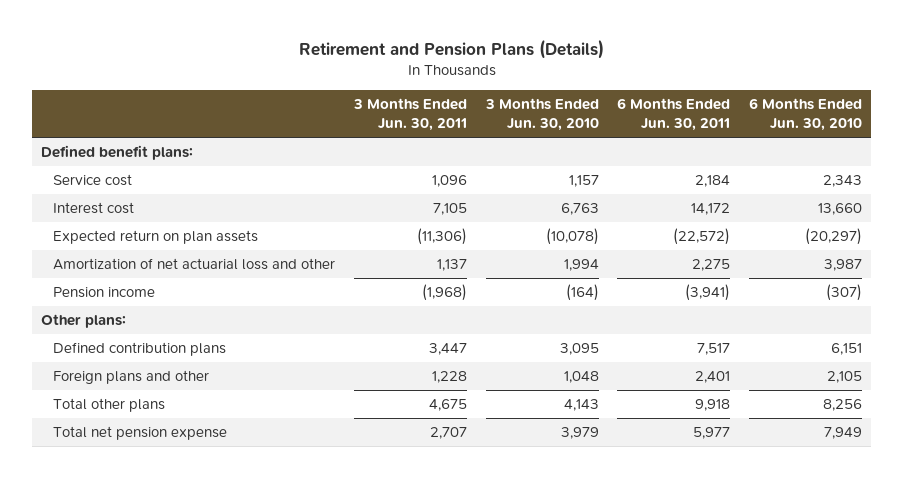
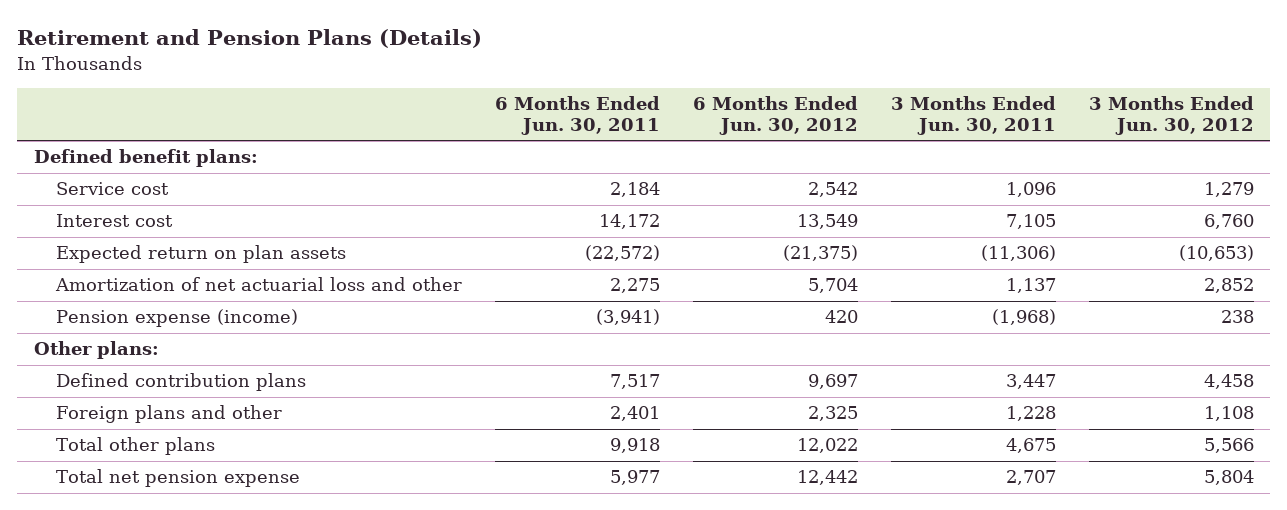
[484,98,599,132] 3 Months Ended Jun. 30, 2010 -> none
[749,98,863,132] 6 Months Ended Jun. 30, 2010 -> none
none -> [692,96,858,136] 6 Months Ended Jun. 30, 2012
none -> [1088,96,1254,136] 3 Months Ended Jun. 30, 2012
[53,287,156,299] Pension income -> [55,309,298,328] Pension expense (income)

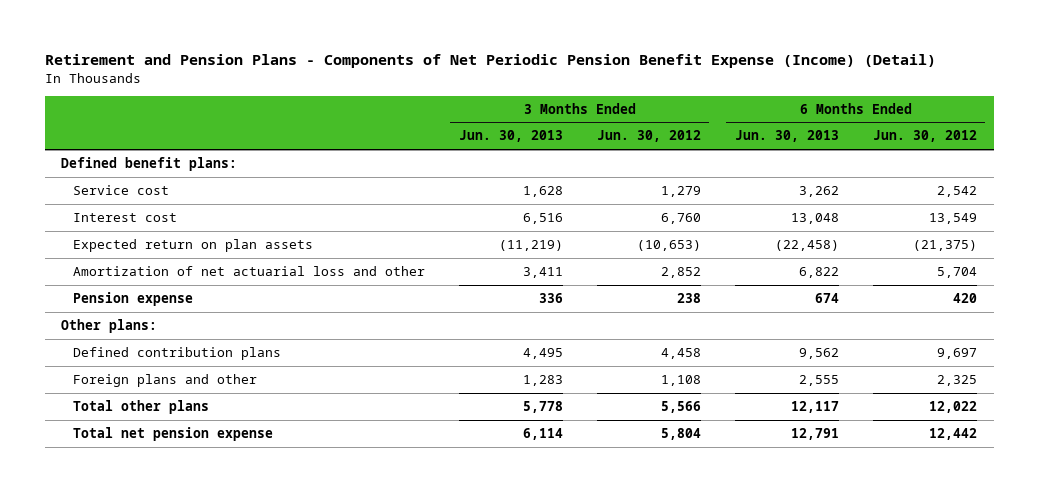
[17,29,483,49] Retirement and Pension Plans (Details) -> [44,53,936,68] Retirement and Pension Plans - Components of Net Periodic Pension Benefit Expense (Income) (Detail)
[494,96,660,136] 6 Months Ended Jun. 30, 2011 -> none
[890,96,1056,136] 3 Months Ended Jun. 30, 2011 -> none
none -> [458,130,563,143] Jun. 30, 2013
none -> [734,130,839,143] Jun. 30, 2013
[55,309,298,328] Pension expense (income) -> [72,292,193,307] Pension expense

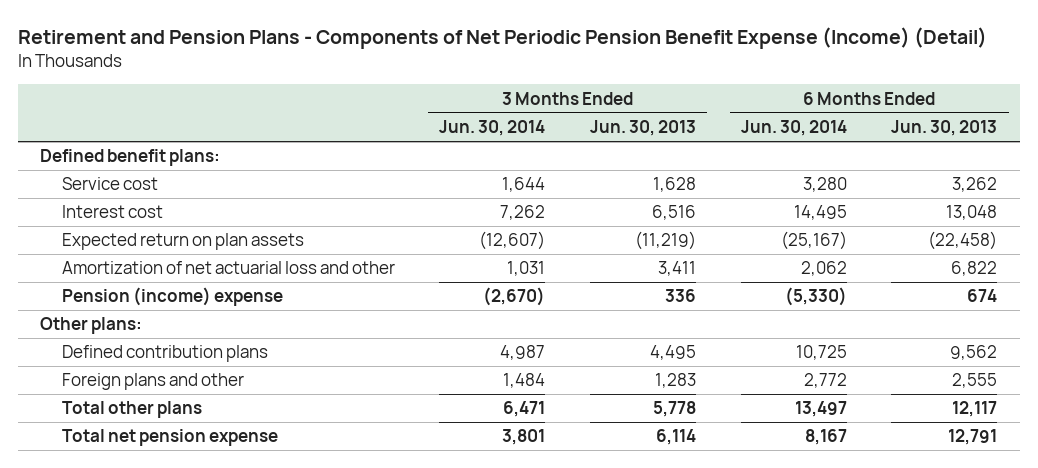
[596,130,701,143] Jun. 30, 2012 -> none
[872,130,977,143] Jun. 30, 2012 -> none
none -> [439,120,546,137] Jun. 30, 2014
none -> [740,120,847,137] Jun. 30, 2014
[72,292,193,307] Pension expense -> [61,287,283,307] Pension (income) expense

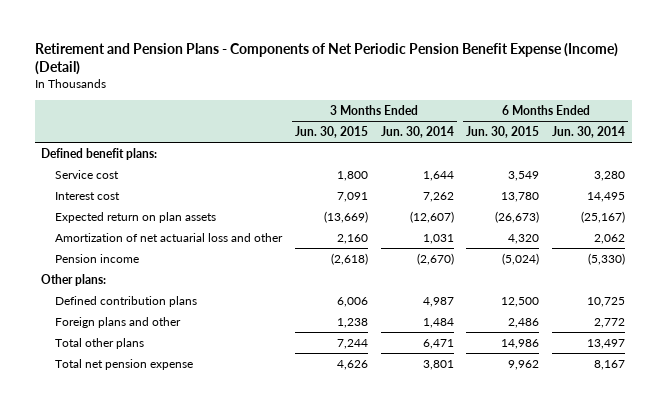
[590,120,697,137] Jun. 30, 2013 -> none
[891,120,998,137] Jun. 30, 2013 -> none
none -> [294,125,368,138] Jun. 30, 2015
none -> [466,125,540,138] Jun. 30, 2015
[61,287,283,307] Pension (income) expense -> [55,253,140,263] Pension income

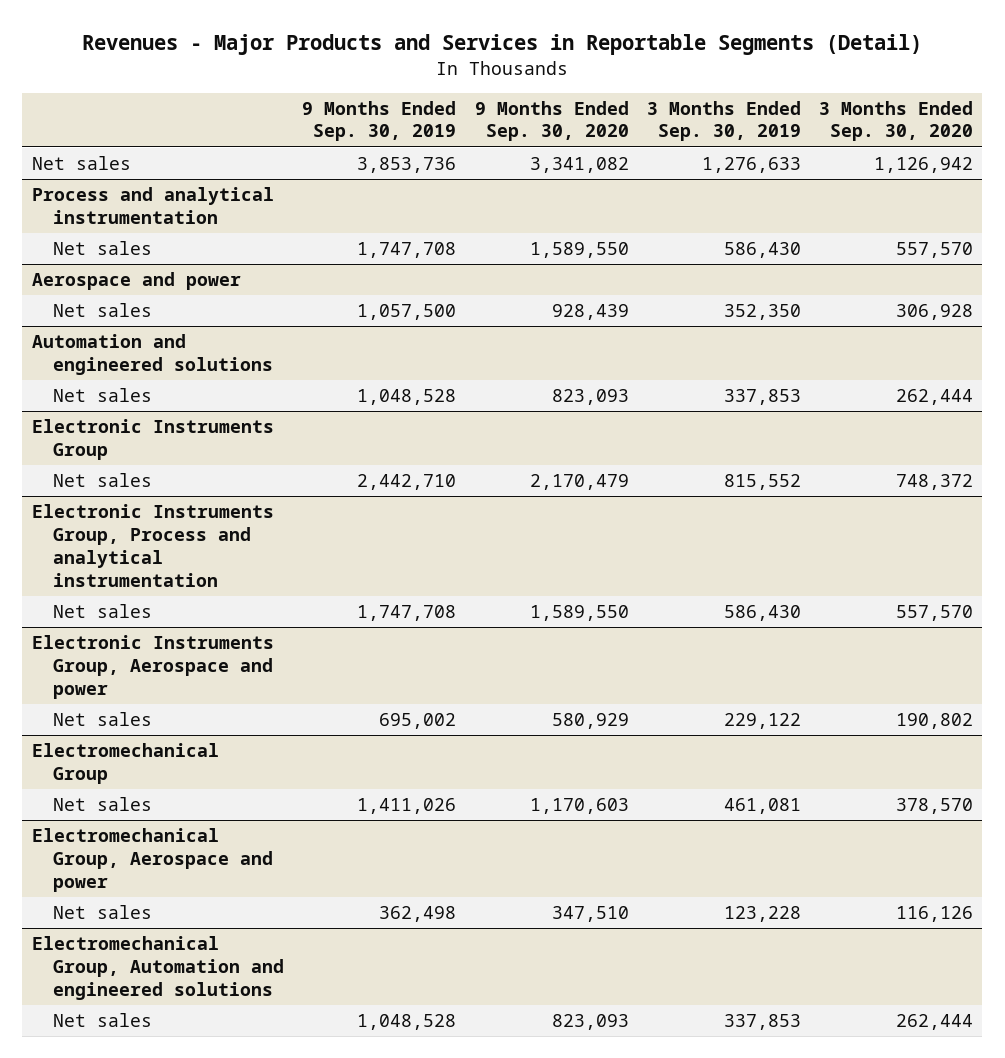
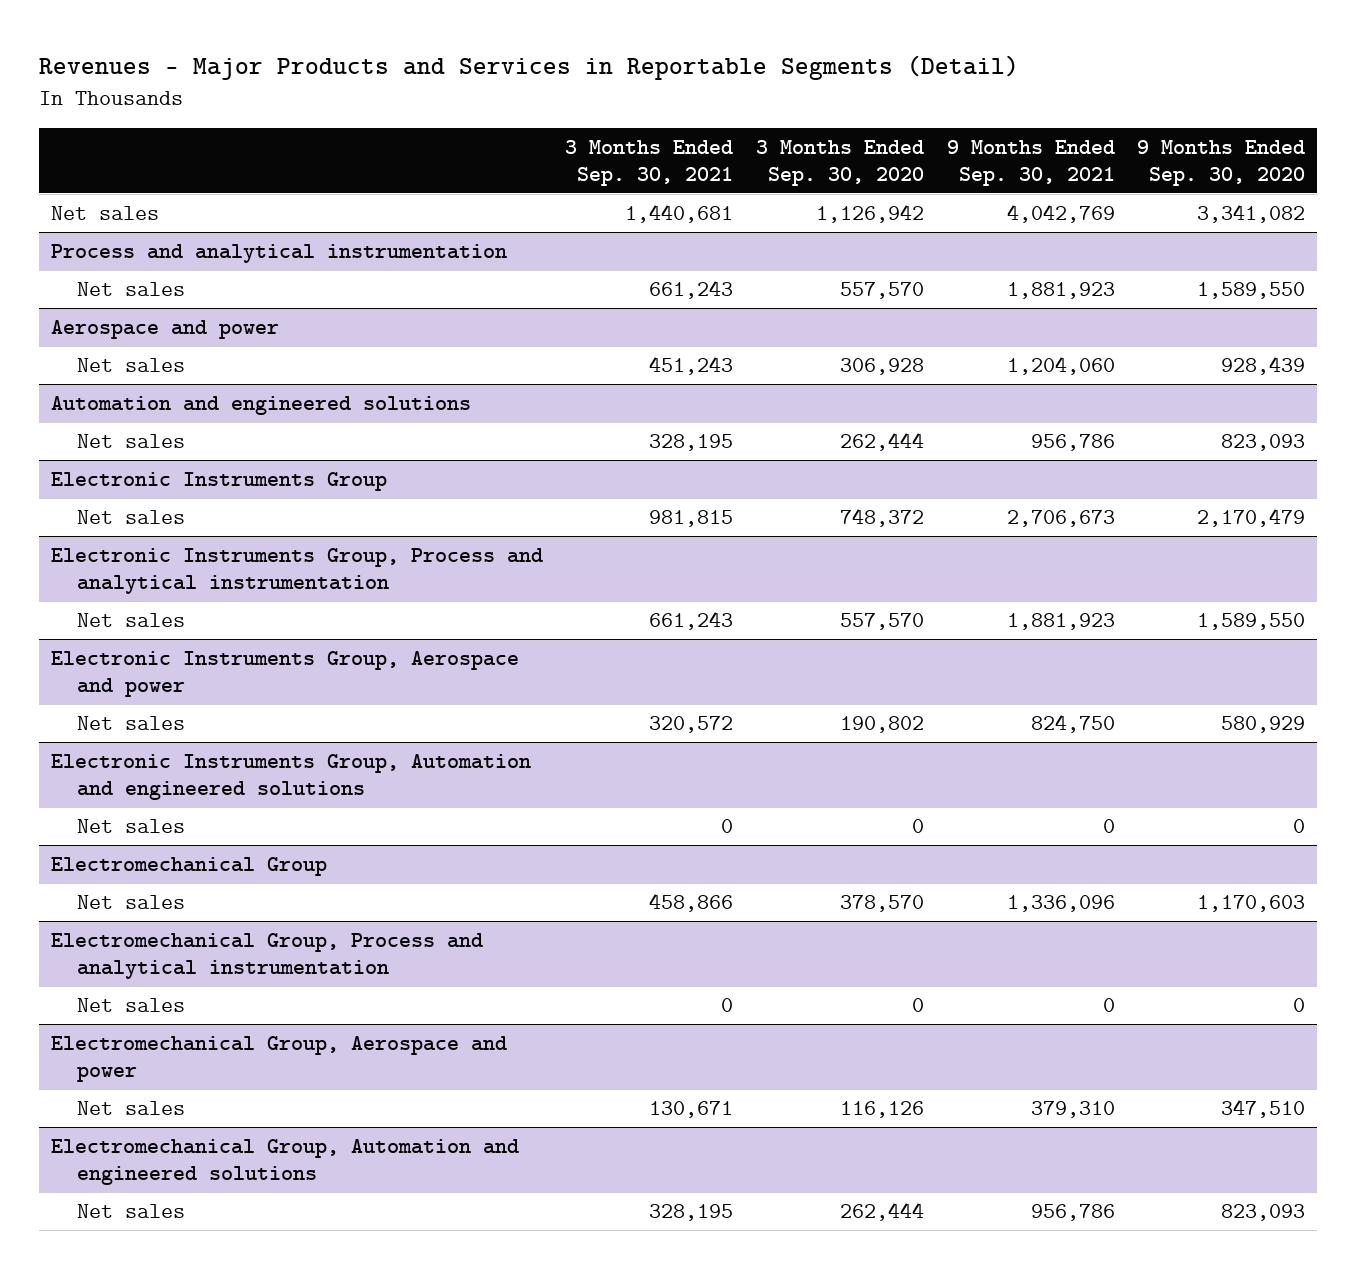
[302,100,457,142] 9 Months Ended Sep. 30, 2019 -> none
[646,100,801,142] 3 Months Ended Sep. 30, 2019 -> none
none -> [565,139,734,186] 3 Months Ended Sep. 30, 2021
none -> [946,139,1115,186] 9 Months Ended Sep. 30, 2021
none -> [50,753,531,800] Electronic Instruments Group, Automation and engineered solutions
none -> [77,818,186,833] Net sales
none -> [50,932,483,979] Electromechanical Group, Process and analytical instrumentation
none -> [77,997,186,1012] Net sales

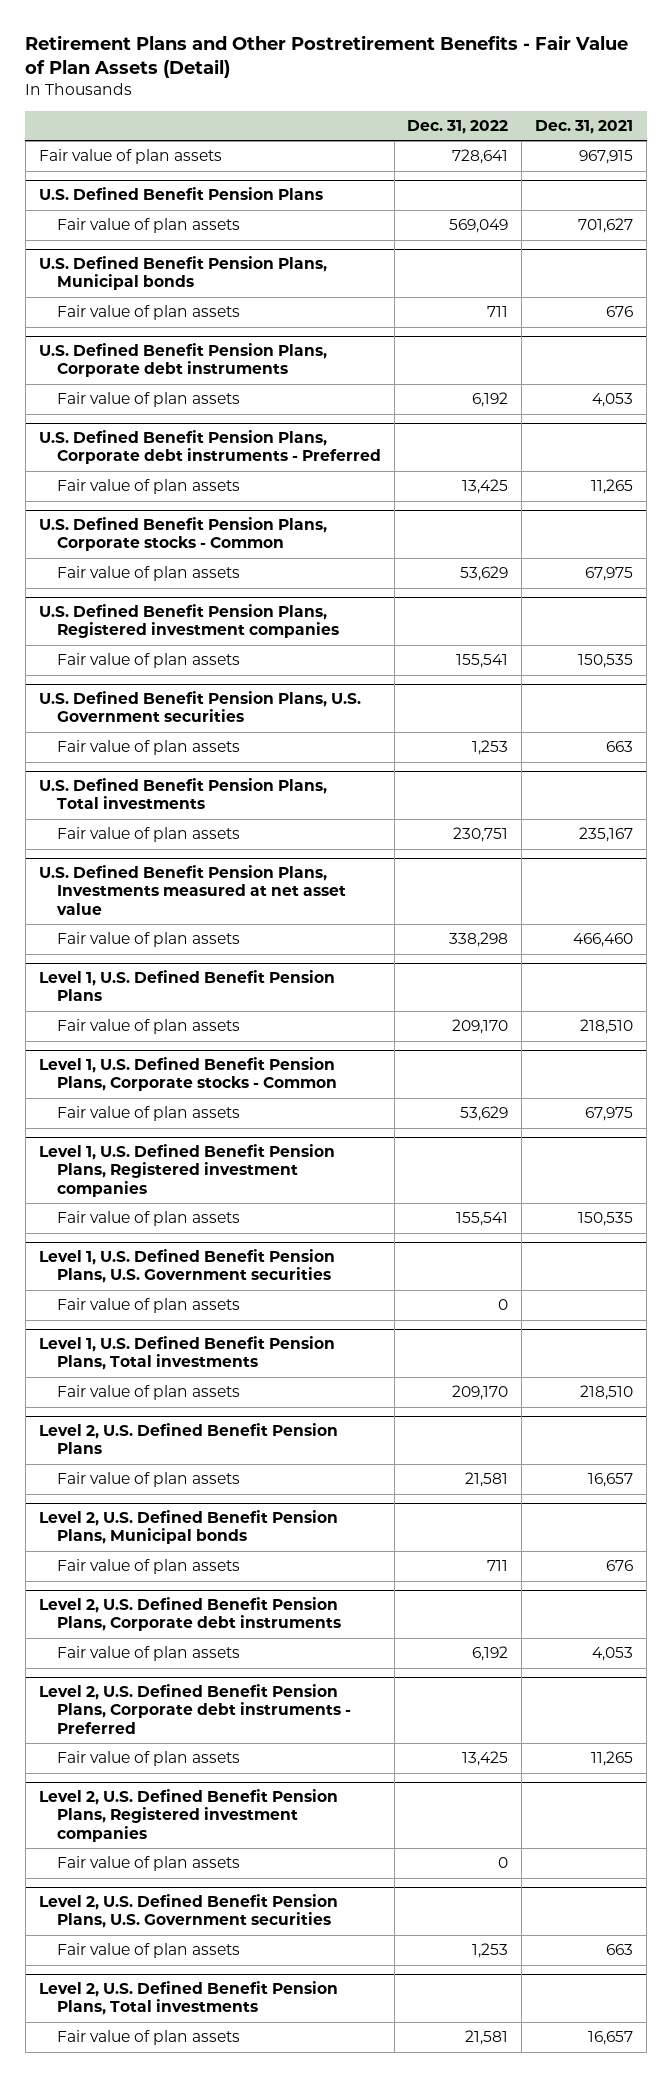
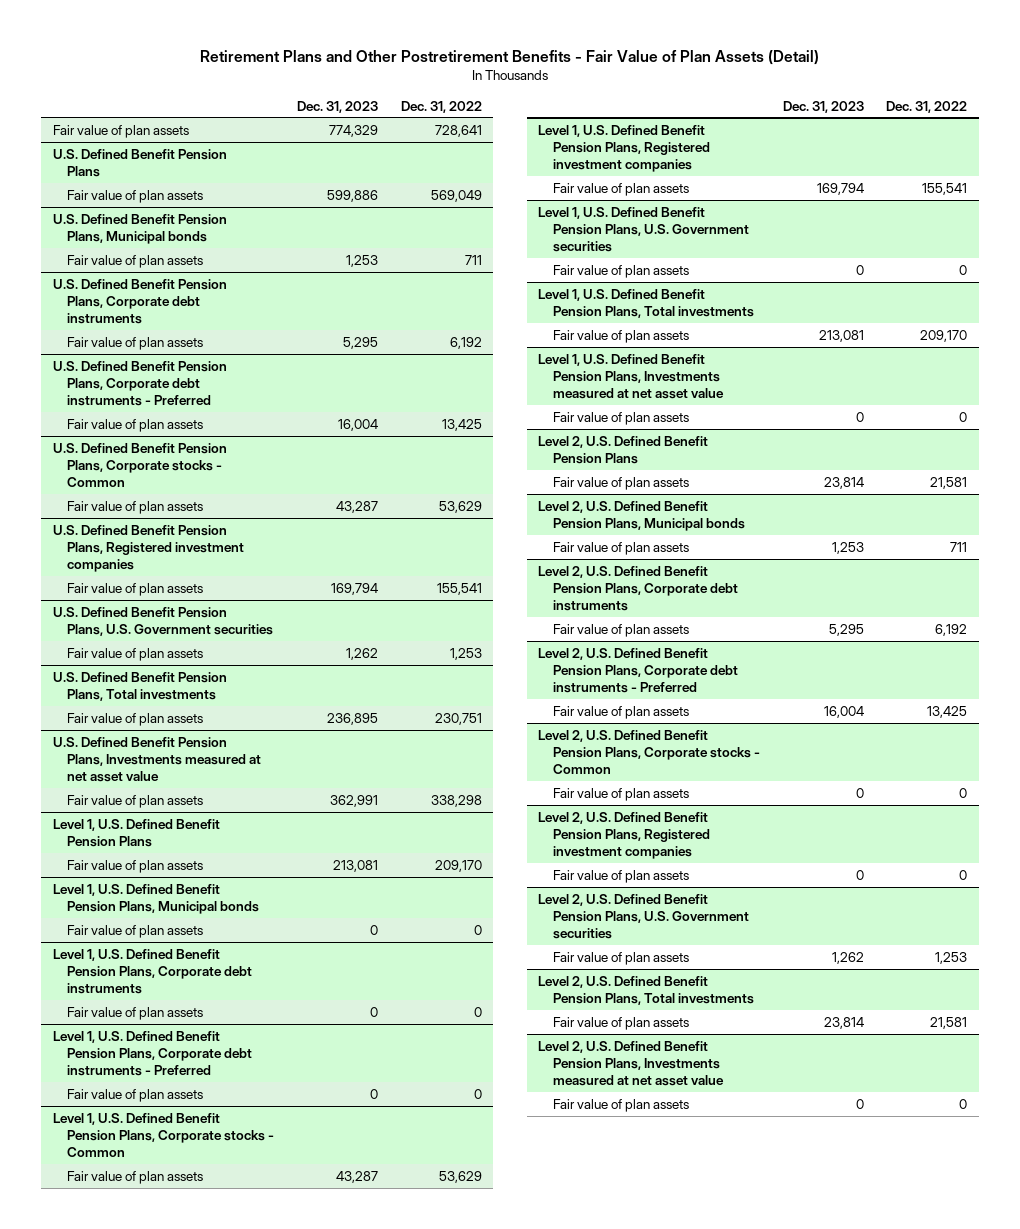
[535,119,634,134] Dec. 31, 2021 -> none
none -> [297,100,379,113] Dec. 31, 2023
none -> [52,883,260,914] Level 1, U.S. Defined Benefit Pension Plans, Municipal bonds
none -> [67,924,204,938] Fair value of plan assets
none -> [52,948,253,994] Level 1, U.S. Defined Benefit Pension Plans, Corporate debt instruments
none -> [67,1006,204,1020] Fair value of plan assets
none -> [52,1030,253,1076] Level 1, U.S. Defined Benefit Pension Plans, Corporate debt instruments - Preferred
none -> [67,1088,204,1102] Fair value of plan assets
none -> [538,353,724,399] Level 1, U.S. Defined Benefit Pension Plans, Investments measured at net asset value
none -> [552,411,689,425] Fair value of plan assets
none -> [538,729,760,774] Level 2, U.S. Defined Benefit Pension Plans, Corporate stocks - Common
none -> [552,787,689,801] Fair value of plan assets
none -> [538,1040,724,1086] Level 2, U.S. Defined Benefit Pension Plans, Investments measured at net asset value
none -> [552,1098,689,1112] Fair value of plan assets

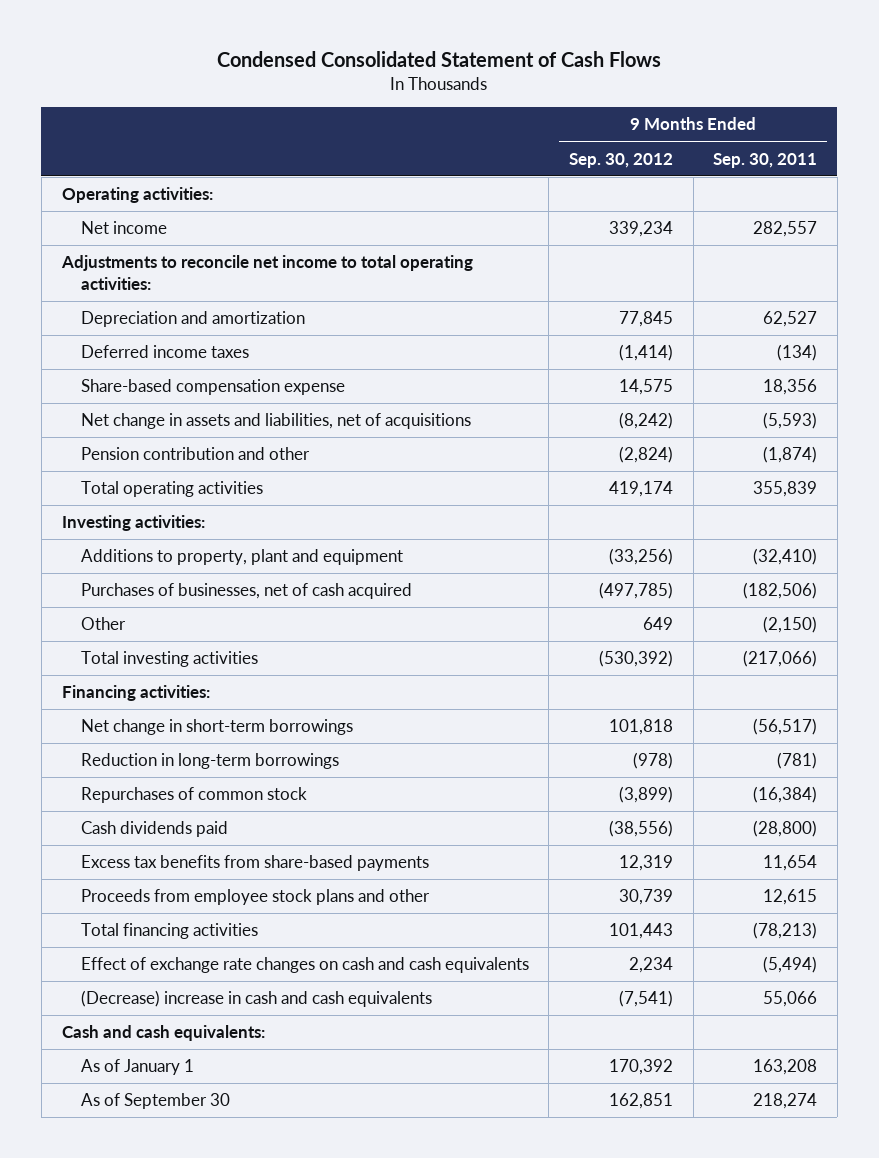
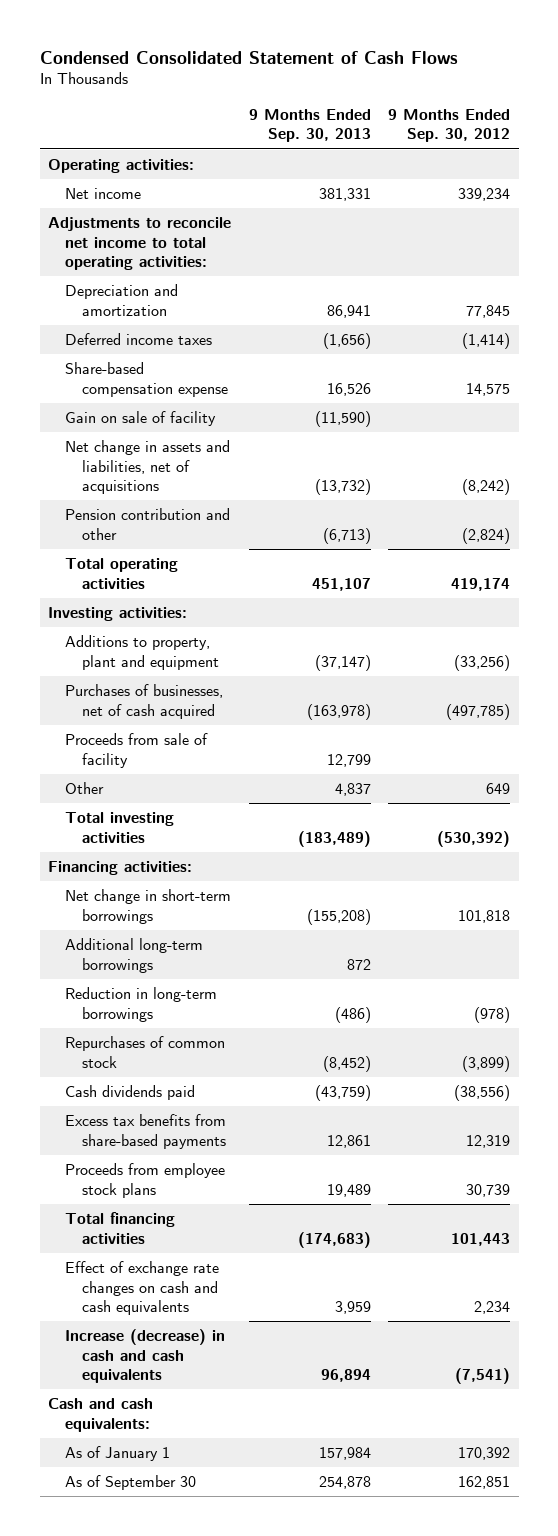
[713,152,818,168] Sep. 30, 2011 -> none
none -> [248,108,371,143] 9 Months Ended Sep. 30, 2013
none -> [65,411,217,427] Gain on sale of facility
none -> [65,733,209,768] Proceeds from sale of facility
none -> [65,938,204,973] Additional long-term borrowings
[80,889,430,906] Proceeds from employee stock plans and other -> [65,1163,226,1198] Proceeds from employee stock plans
[80,990,432,1008] (Decrease) increase in cash and cash equivalents -> [65,1329,226,1384] Increase (decrease) in cash and cash equivalents

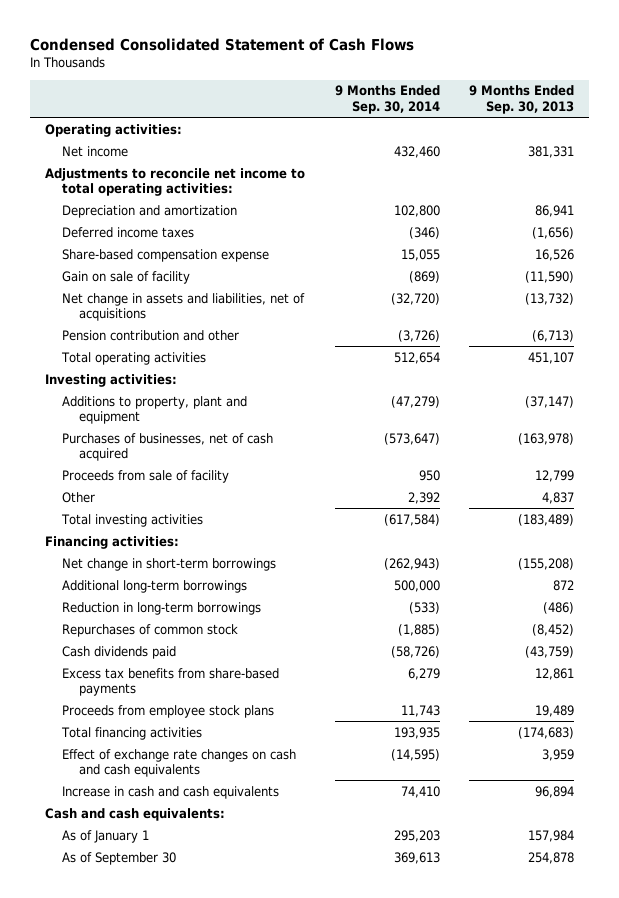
[388,108,511,143] 9 Months Ended Sep. 30, 2012 -> none
none -> [334,85,440,114] 9 Months Ended Sep. 30, 2014
[65,1329,226,1384] Increase (decrease) in cash and cash equivalents -> [62,785,280,799] Increase in cash and cash equivalents

